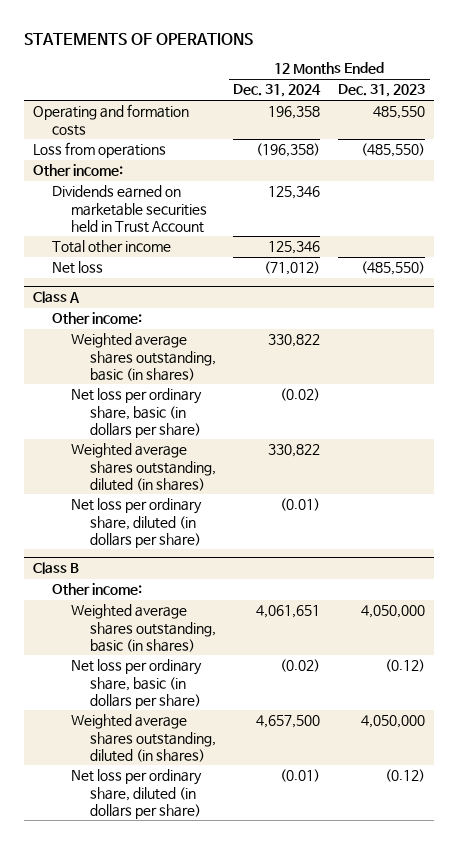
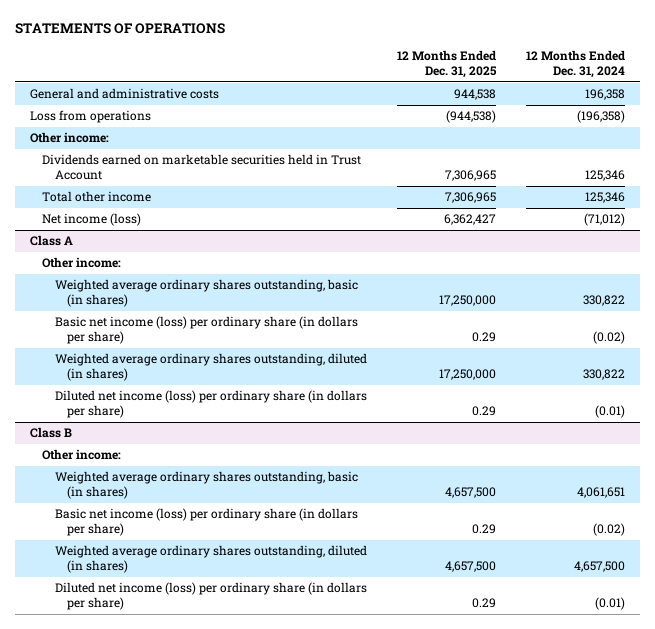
[338,84,426,98] Dec. 31, 2023 -> none
none -> [397,50,498,79] 12 Months Ended Dec. 31, 2025
[32,104,189,136] Operating and formation costs -> [29,88,219,100] General and administrative costs
[51,261,103,275] Net loss -> [42,213,142,227] Net income (loss)
[70,333,216,381] Weighted average shares outstanding, basic (in shares) -> [54,279,358,308] Weighted average ordinary shares outstanding, basic (in shares)
[70,388,202,438] Net loss per ordinary share, basic (in dollars per share) -> [54,316,358,345] Basic net income (loss) per ordinary share (in dollars per share)
[70,443,216,491] Weighted average shares outstanding, diluted (in shares) -> [54,353,367,382] Weighted average ordinary shares outstanding, diluted (in shares)
[70,498,202,548] Net loss per ordinary share, diluted (in dollars per share) -> [54,390,367,419] Diluted net income (loss) per ordinary share (in dollars per share)
[70,604,216,652] Weighted average shares outstanding, basic (in shares) -> [54,471,358,500] Weighted average ordinary shares outstanding, basic (in shares)
[70,659,202,709] Net loss per ordinary share, basic (in dollars per share) -> [54,508,358,537] Basic net income (loss) per ordinary share (in dollars per share)
[70,714,216,762] Weighted average shares outstanding, diluted (in shares) -> [54,545,367,574] Weighted average ordinary shares outstanding, diluted (in shares)
[70,769,202,819] Net loss per ordinary share, diluted (in dollars per share) -> [54,582,367,611] Diluted net income (loss) per ordinary share (in dollars per share)

